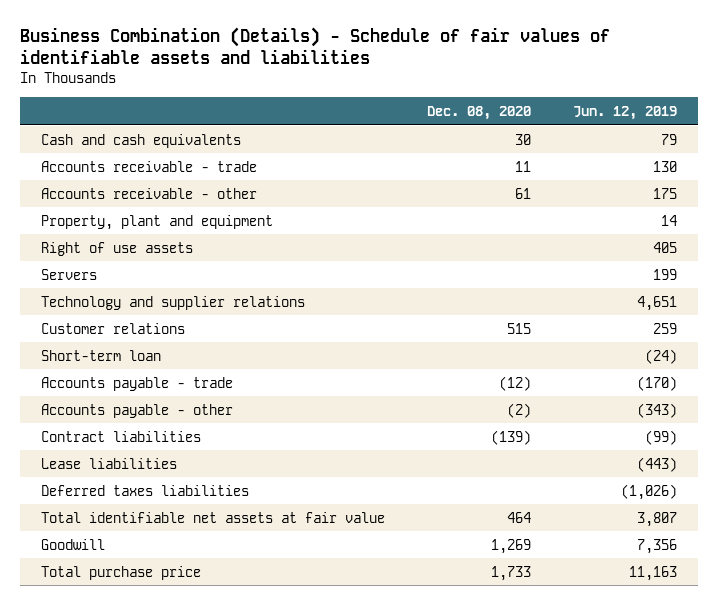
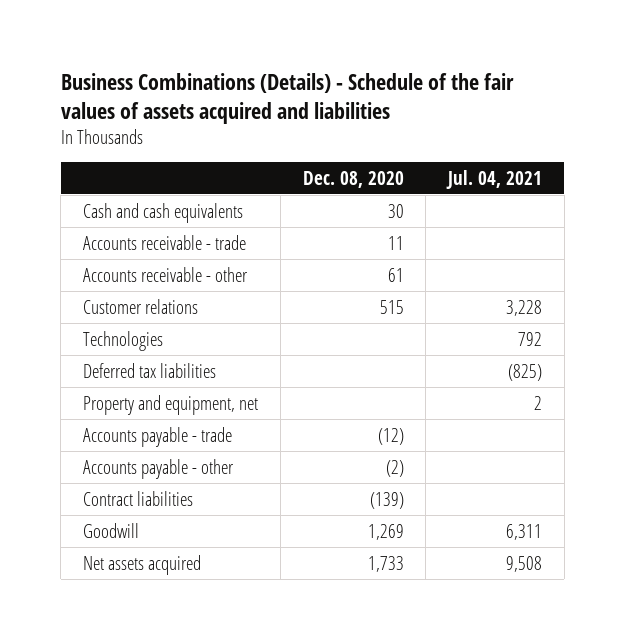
[20,27,611,65] Business Combination (Details) - Schedule of fair values of identifiable assets and liabilities -> [60,72,514,124] Business Combinations (Details) - Schedule of the fair values of assets acquired and liabilities
[572,105,677,120] Jun. 12, 2019 -> none
none -> [446,169,543,189] Jul. 04, 2021
[41,214,274,230] Property, plant and equipment -> none
[41,241,194,256] Right of use assets -> none
[41,268,98,280] Servers -> none
[41,295,306,310] Technology and supplier relations -> none
[41,349,162,361] Short-term loan -> none
none -> [83,330,164,351] Technologies
none -> [83,362,217,378] Deferred tax liabilities
none -> [83,394,259,415] Property and equipment, net
[41,457,178,469] Lease liabilities -> none
[41,484,250,496] Deferred taxes liabilities -> none
[41,511,386,523] Total identifiable net assets at fair value -> none
[41,565,202,580] Total purchase price -> [83,554,202,575] Net assets acquired

